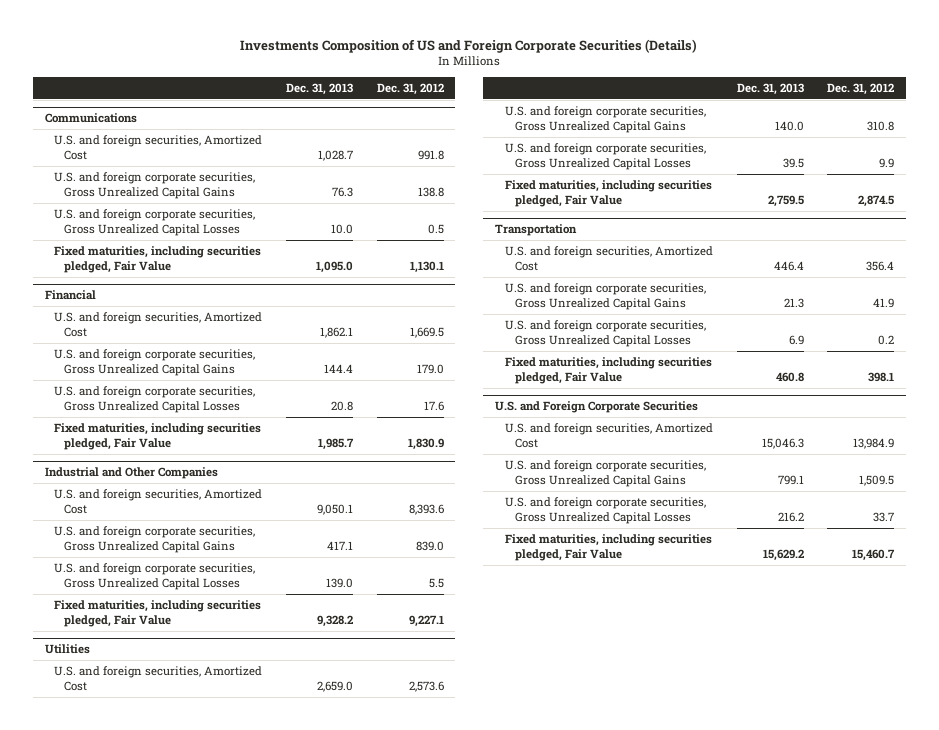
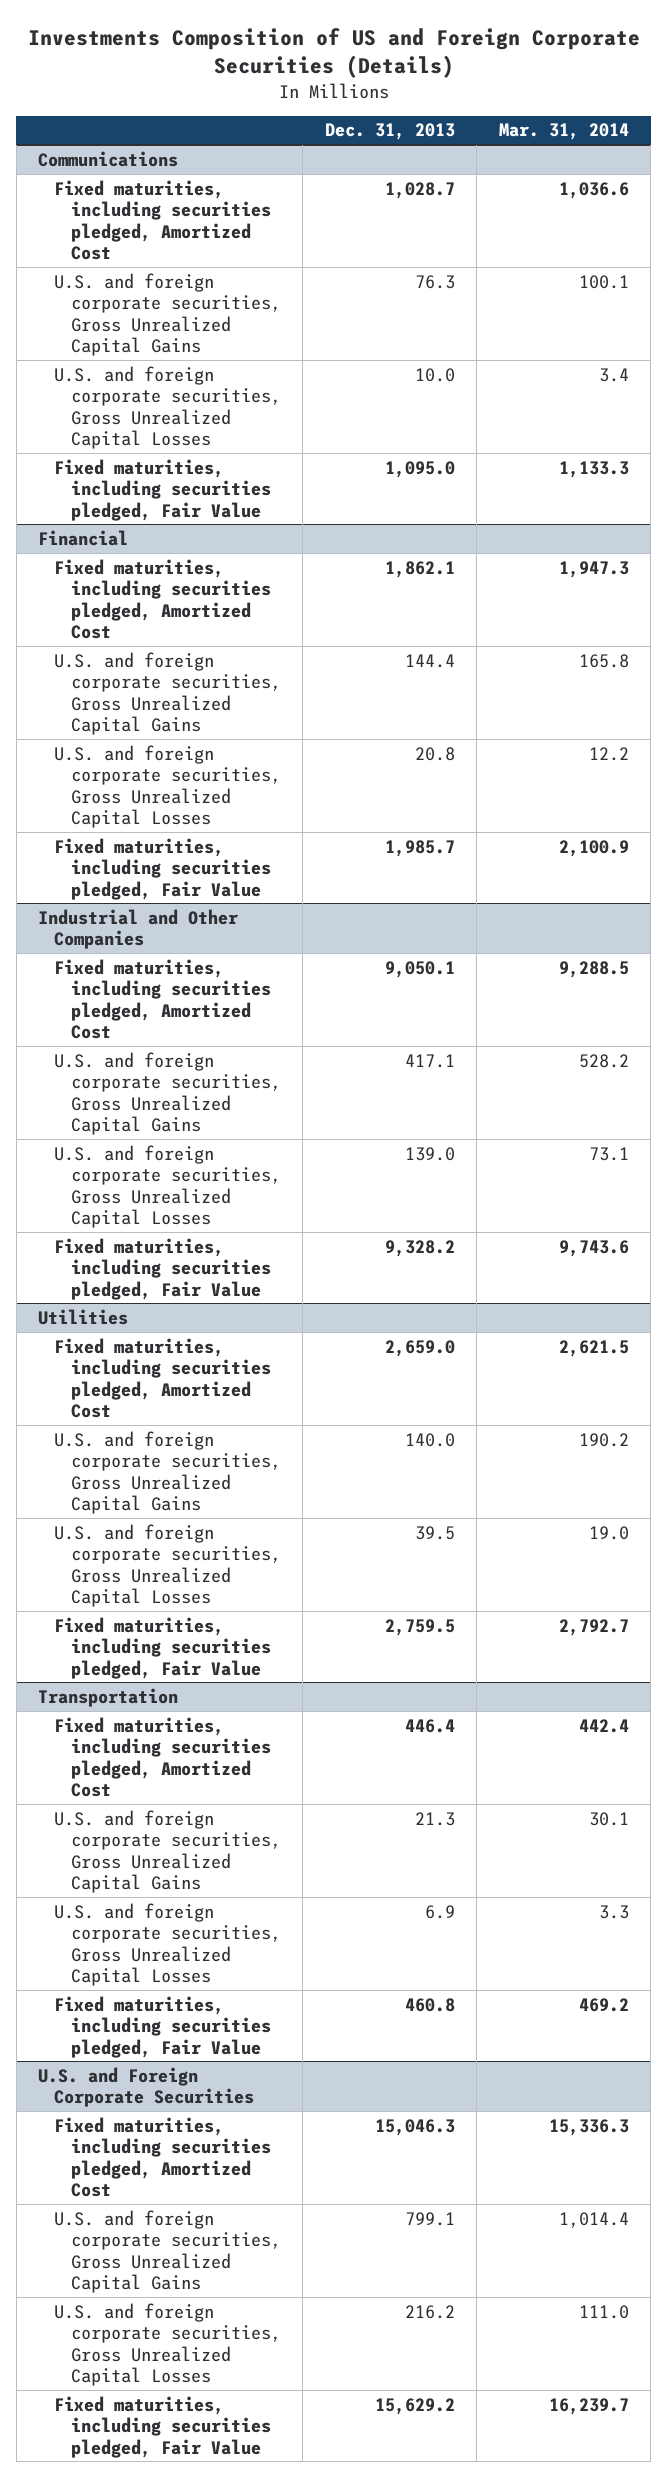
[376,82,444,95] Dec. 31, 2012 -> none
none -> [498,123,629,141] Mar. 31, 2014
[54,135,263,160] U.S. and foreign securities, Amortized Cost -> [54,179,271,261] Fixed maturities, including securities pledged, Amortized Cost
[54,312,263,337] U.S. and foreign securities, Amortized Cost -> [54,558,271,640] Fixed maturities, including securities pledged, Amortized Cost
[54,489,263,514] U.S. and foreign securities, Amortized Cost -> [54,958,271,1040] Fixed maturities, including securities pledged, Amortized Cost
[54,666,263,691] U.S. and foreign securities, Amortized Cost -> [54,1337,271,1419] Fixed maturities, including securities pledged, Amortized Cost
[505,246,714,271] U.S. and foreign securities, Amortized Cost -> [54,1716,271,1798] Fixed maturities, including securities pledged, Amortized Cost
[505,423,714,448] U.S. and foreign securities, Amortized Cost -> [54,2116,271,2198] Fixed maturities, including securities pledged, Amortized Cost

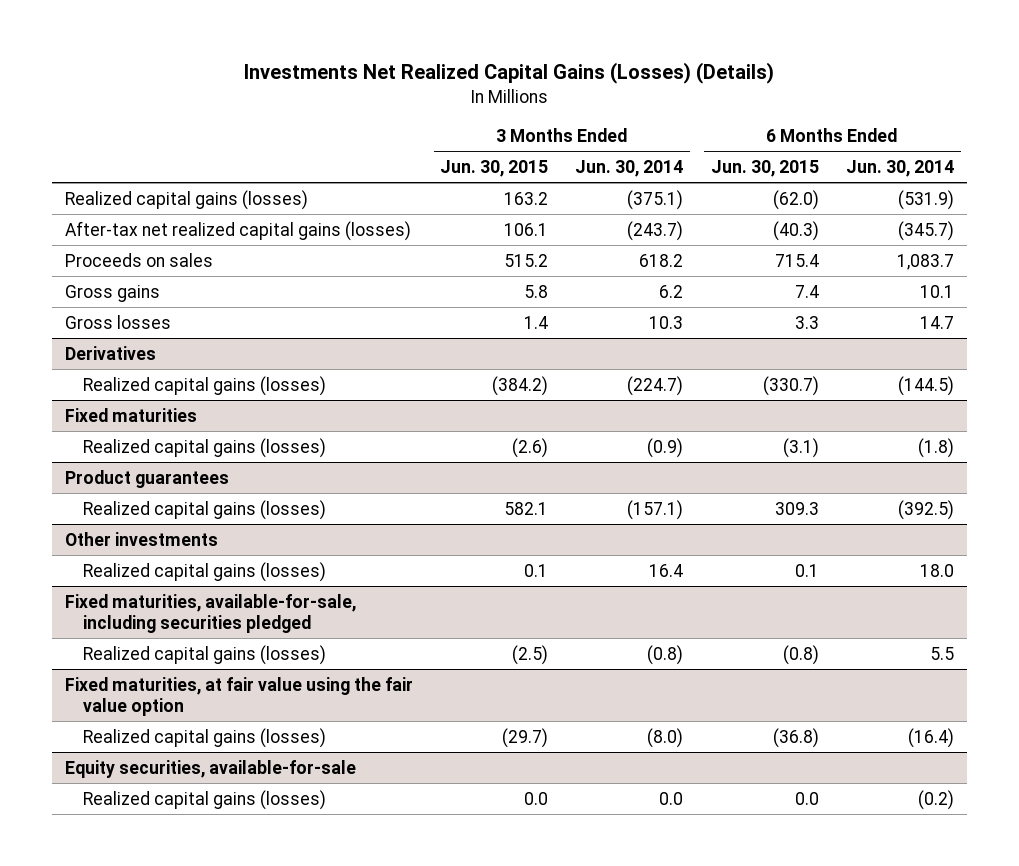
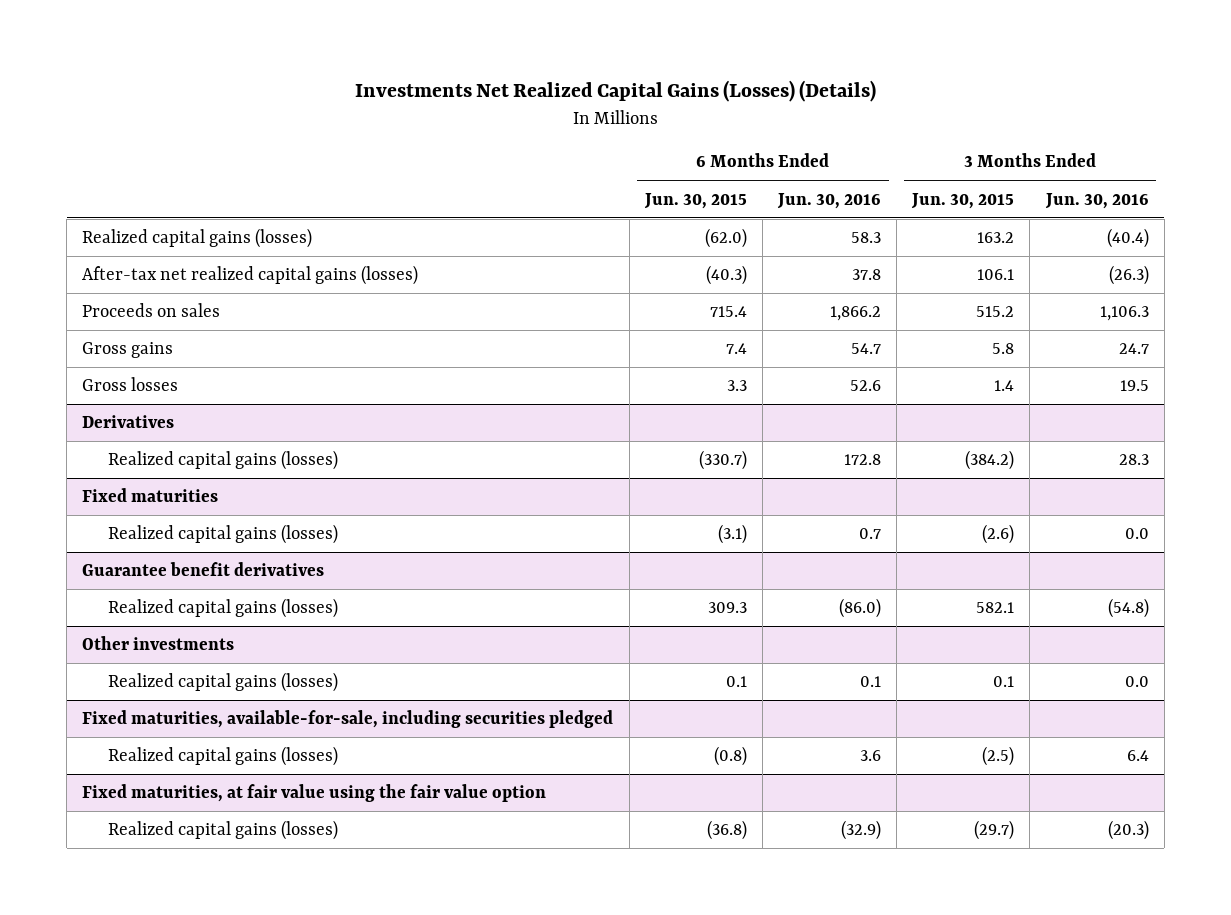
[575,160,684,178] Jun. 30, 2014 -> none
[845,160,954,178] Jun. 30, 2014 -> none
none -> [777,192,882,209] Jun. 30, 2016
none -> [1044,192,1149,209] Jun. 30, 2016
[65,469,230,488] Product guarantees -> none
none -> [82,562,325,577] Guarantee benefit derivatives
[65,759,357,778] Equity securities, available-for-sale -> none
[82,789,326,810] Realized capital gains (losses) -> none

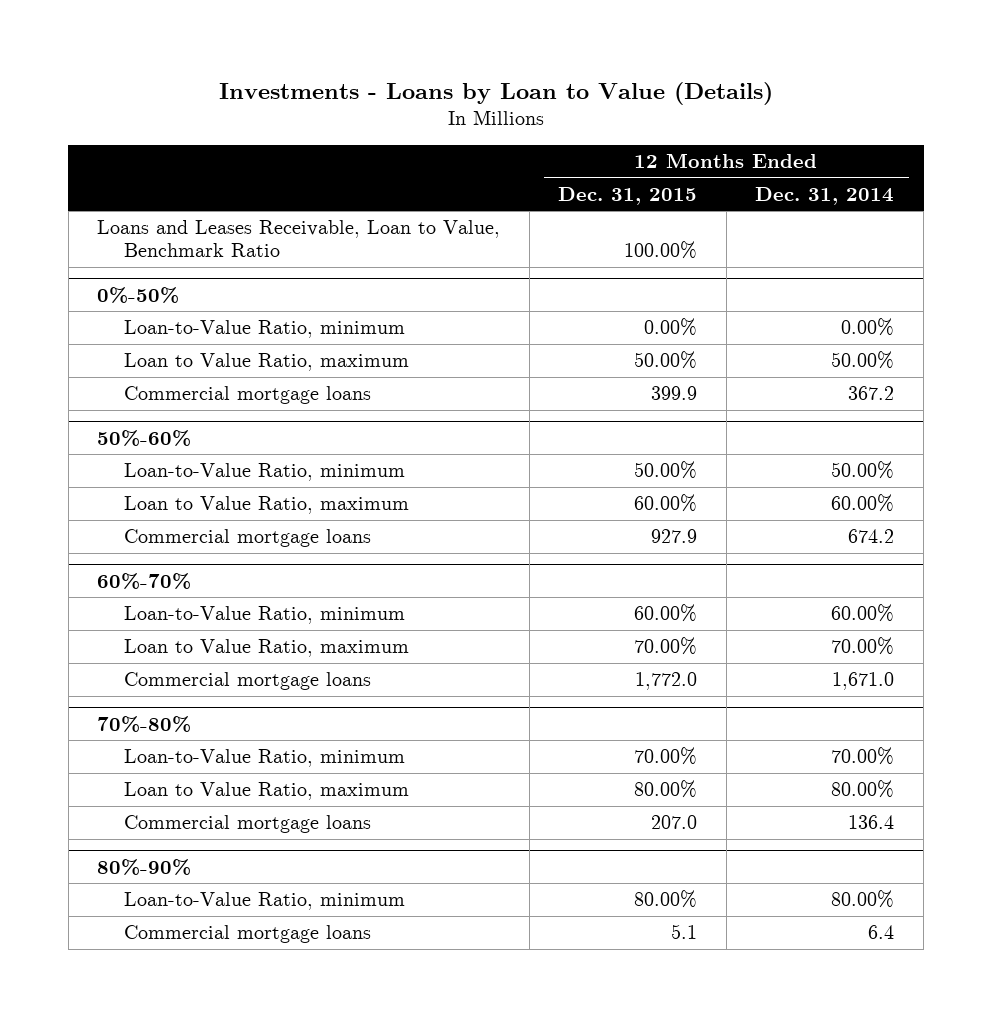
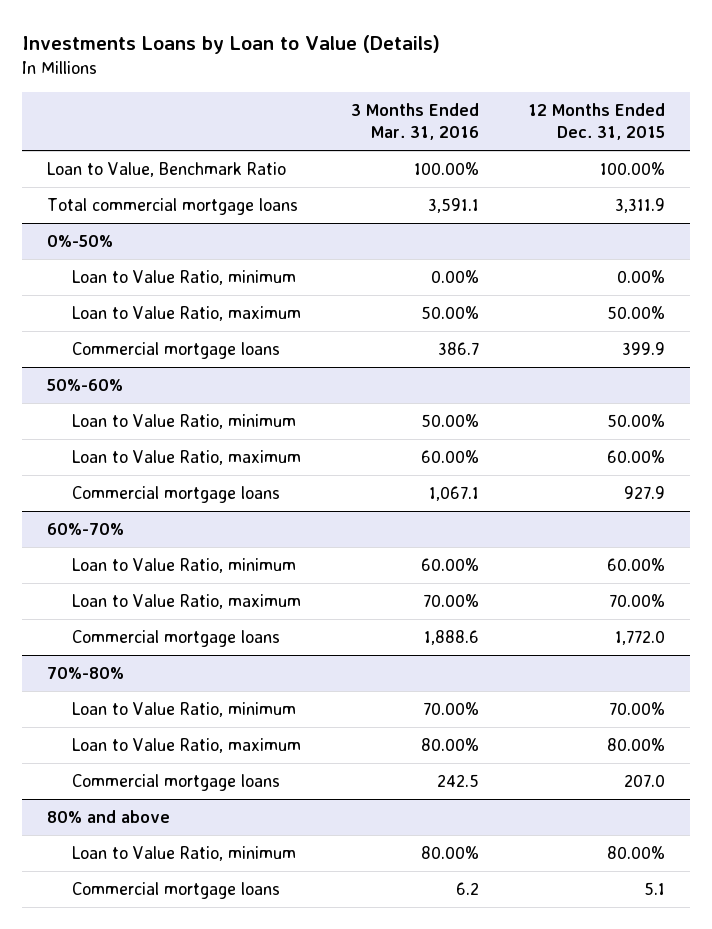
[218,81,773,105] Investments - Loans by Loan to Value (Details) -> [22,34,441,54] Investments Loans by Loan to Value (Details)
[755,186,895,205] Dec. 31, 2014 -> none
none -> [350,102,479,141] 3 Months Ended Mar. 31, 2016
[97,220,501,257] Loans and Leases Receivable, Loan to Value, Benchmark Ratio -> [47,162,287,178] Loan to Value, Benchmark Ratio
none -> [47,198,299,216] Total commercial mortgage loans
[124,320,406,339] Loan-to-Value Ratio, minimum -> [72,270,297,286] Loan to Value Ratio, minimum
[124,463,406,482] Loan-to-Value Ratio, minimum -> [72,414,297,430] Loan to Value Ratio, minimum
[124,606,406,625] Loan-to-Value Ratio, minimum -> [72,558,297,574] Loan to Value Ratio, minimum
[124,749,406,768] Loan-to-Value Ratio, minimum -> [72,702,297,718] Loan to Value Ratio, minimum
[97,858,192,875] 80%-90% -> [47,810,171,824] 80% and above
[124,892,406,911] Loan-to-Value Ratio, minimum -> [72,846,297,862] Loan to Value Ratio, minimum

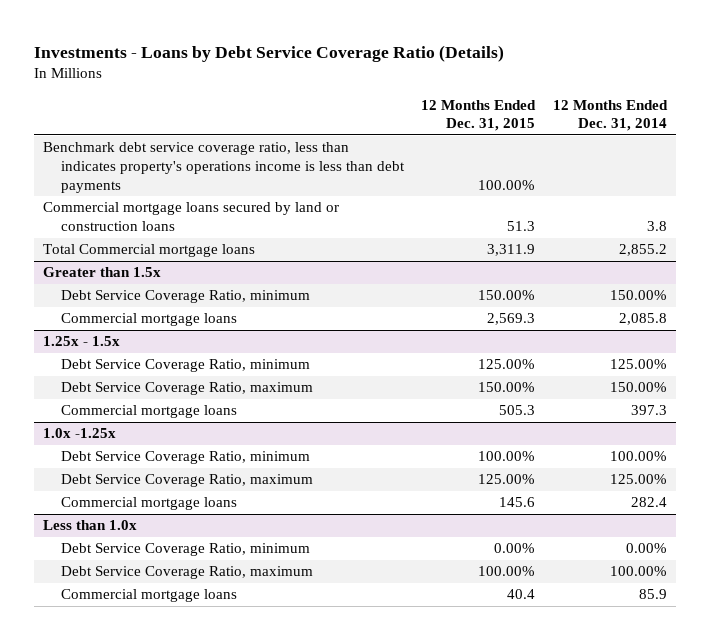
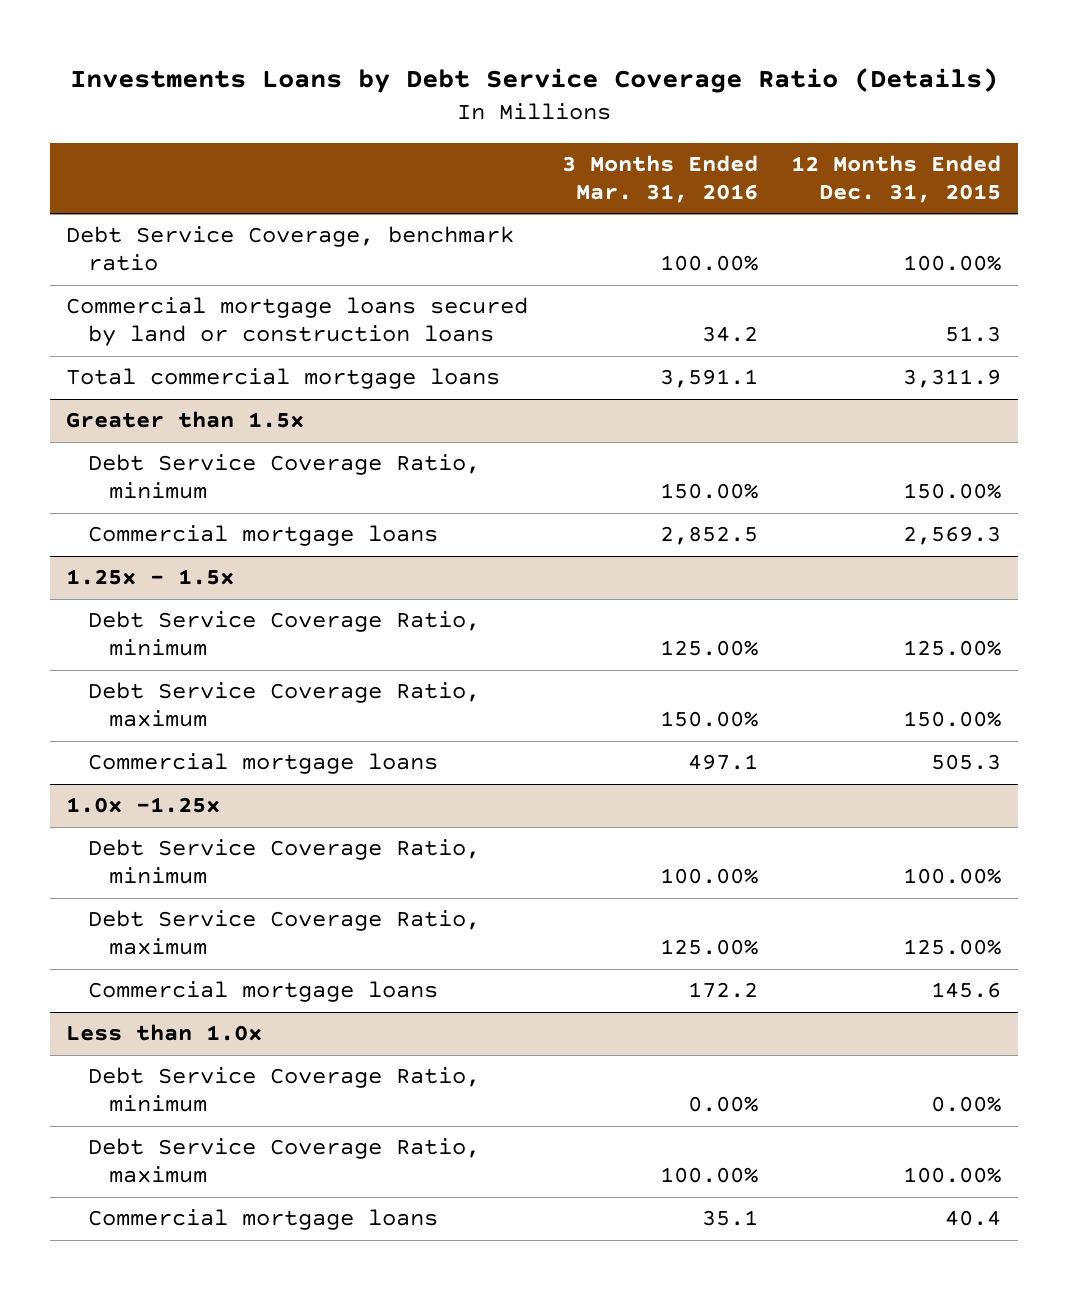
[34,44,505,62] Investments - Loans by Debt Service Coverage Ratio (Details) -> [69,67,998,93] Investments Loans by Debt Service Coverage Ratio (Details)
[552,99,668,132] 12 Months Ended Dec. 31, 2014 -> none
none -> [561,155,758,203] 3 Months Ended Mar. 31, 2016
[43,142,405,193] Benchmark debt service coverage ratio, less than indicates property's operations income is less than debt payments -> [66,226,515,272] Debt Service Coverage, benchmark ratio
[43,244,256,258] Total Commercial mortgage loans -> [66,368,501,390] Total commercial mortgage loans

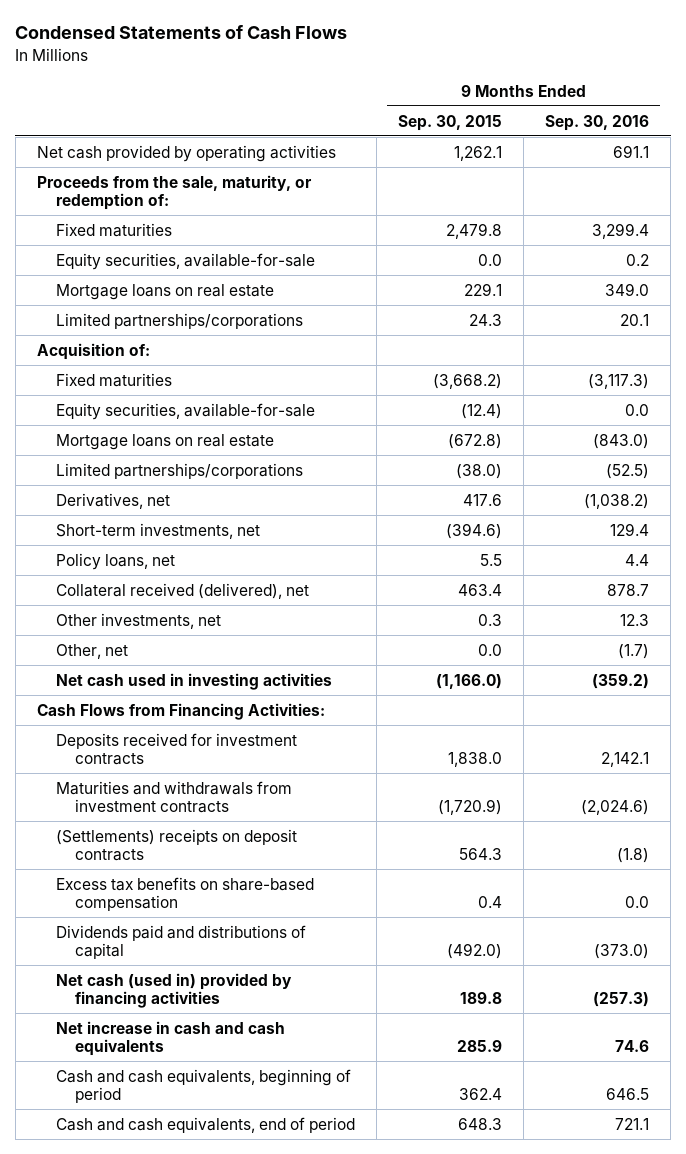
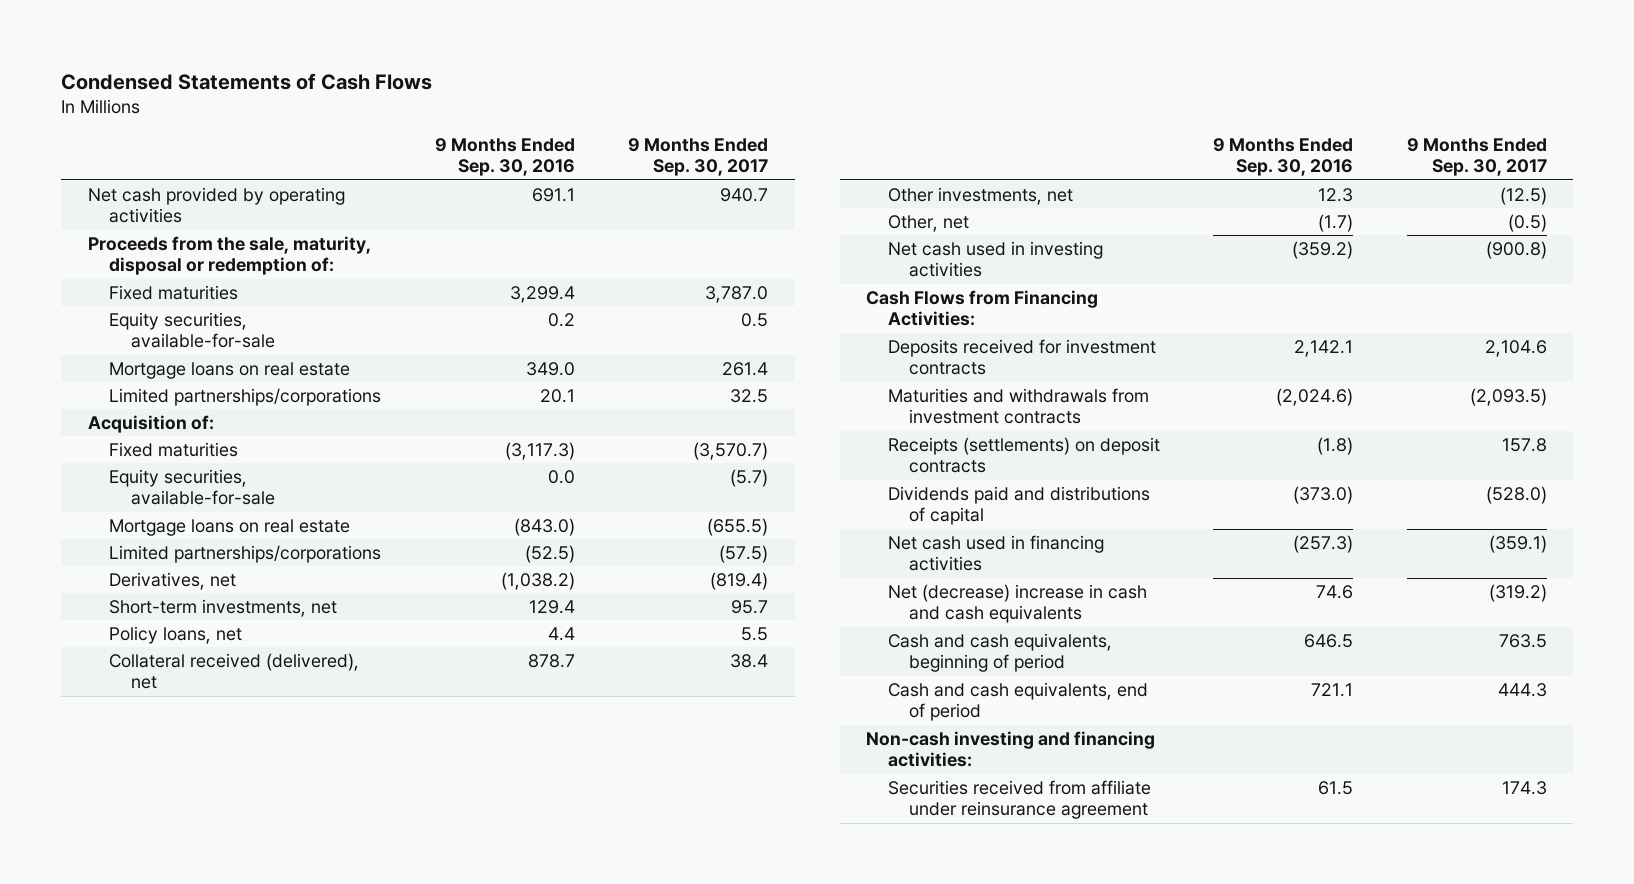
[397,114,502,131] Sep. 30, 2015 -> none
none -> [628,137,769,177] 9 Months Ended Sep. 30, 2017
[36,174,312,211] Proceeds from the sale, maturity, or redemption of: -> [87,236,371,276] Proceeds from the sale, maturity, disposal or redemption of:
[55,876,314,912] Excess tax benefits on share-based compensation -> none
[55,828,297,862] (Settlements) receipts on deposit contracts -> [887,437,1160,474] Receipts (settlements) on deposit contracts
[55,972,292,1009] Net cash (used in) provided by financing activities -> [887,535,1104,572] Net cash used in financing activities
[55,1020,285,1057] Net increase in cash and cash equivalents -> [887,584,1147,624] Net (decrease) increase in cash and cash equivalents
none -> [866,731,1156,768] Non-cash investing and financing activities:
none -> [887,780,1151,820] Securities received from affiliate under reinsurance agreement

